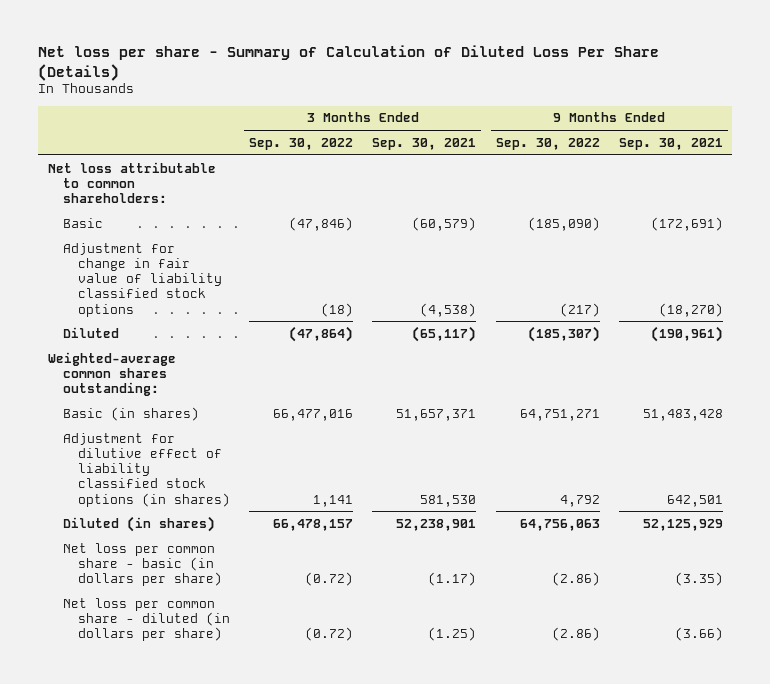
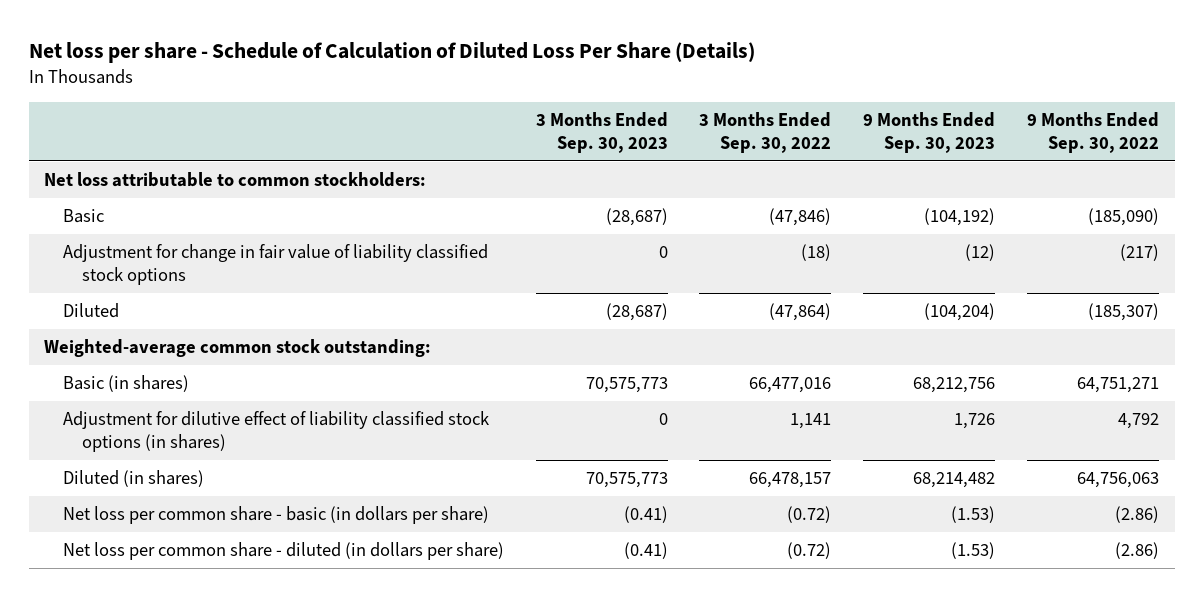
[37,45,659,81] Net loss per share - Summary of Calculation of Diluted Loss Per Share (Details) -> [28,41,755,63] Net loss per share - Schedule of Calculation of Diluted Loss Per Share (Details)
[372,137,477,150] Sep. 30, 2021 -> none
[618,137,723,150] Sep. 30, 2021 -> none
none -> [535,111,668,153] 3 Months Ended Sep. 30, 2023
none -> [863,111,996,153] 9 Months Ended Sep. 30, 2023
[47,161,216,204] Net loss attributable to common shareholders: -> [44,172,427,188] Net loss attributable to common stockholders:
[47,351,176,397] Weighted-average common shares outstanding: -> [44,339,432,358] Weighted-average common stock outstanding:

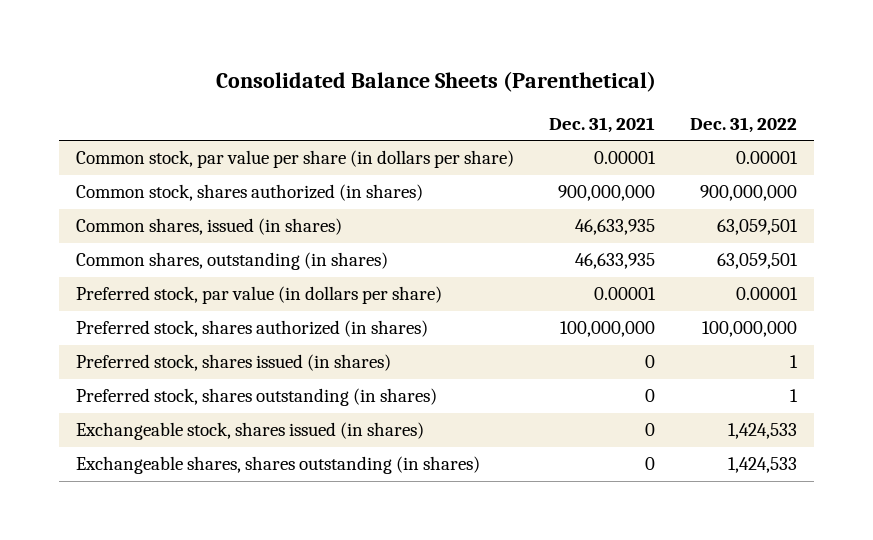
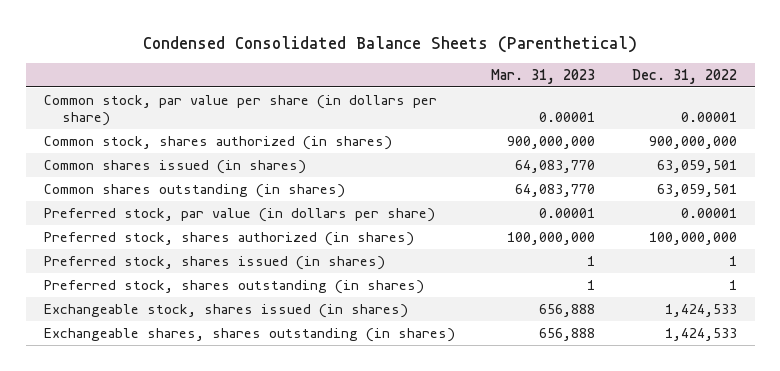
[216,70,657,92] Consolidated Balance Sheets (Parenthetical) -> [143,35,638,53] Condensed Consolidated Balance Sheets (Parenthetical)
[548,116,655,133] Dec. 31, 2021 -> none
none -> [491,69,596,85] Mar. 31, 2023
[76,218,343,236] Common shares, issued (in shares) -> [43,159,306,174] Common shares issued (in shares)
[76,252,389,271] Common shares, outstanding (in shares) -> [43,183,345,198] Common shares outstanding (in shares)

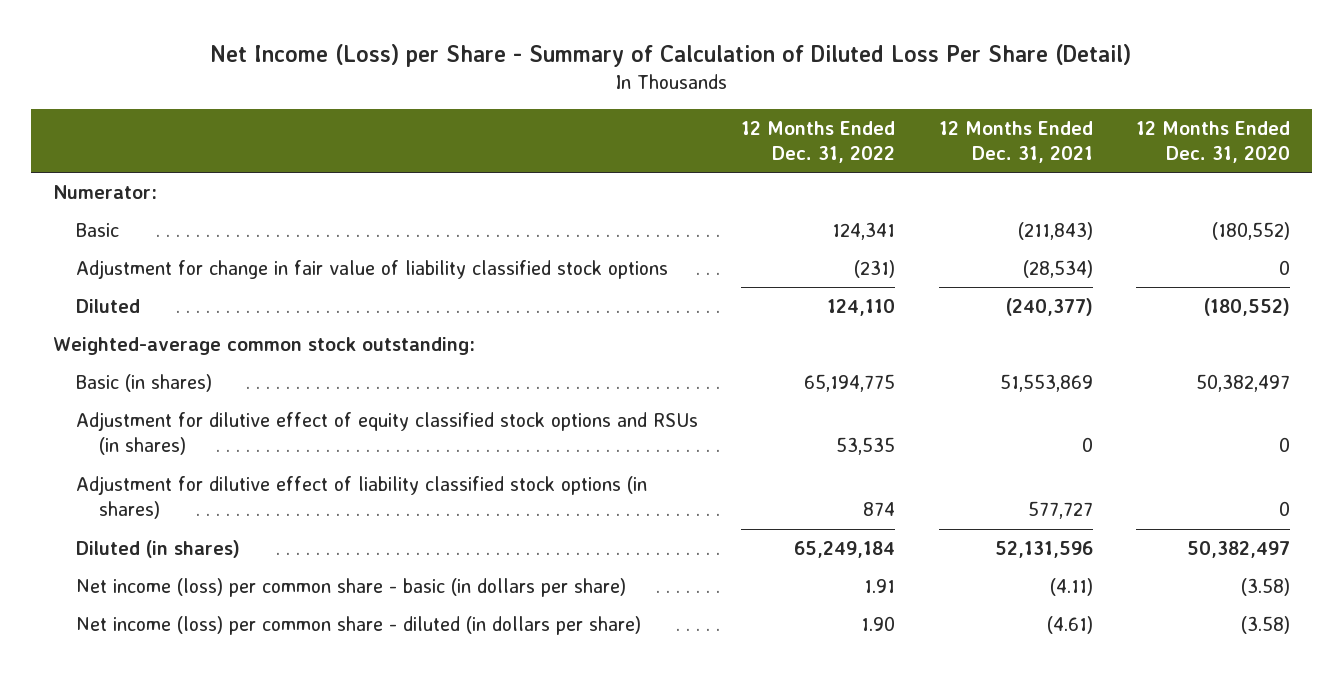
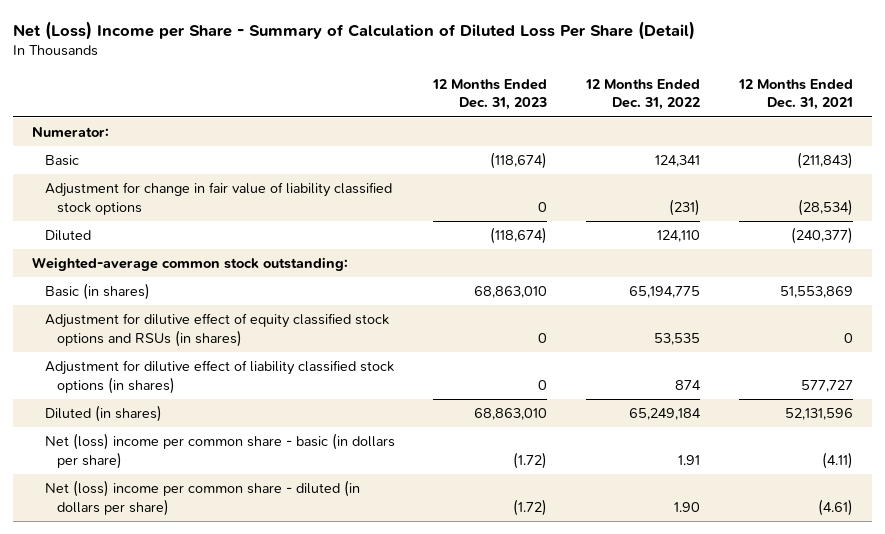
[210,43,1132,67] Net Income (Loss) per Share - Summary of Calculation of Diluted Loss Per Share (Detail) -> [13,20,696,40] Net (Loss) Income per Share - Summary of Calculation of Diluted Loss Per Share (Detail)
[1135,120,1290,163] 12 Months Ended Dec. 31, 2020 -> none
none -> [432,78,548,111] 12 Months Ended Dec. 31, 2023
[75,577,626,597] Net income (loss) per common share - basic (in dollars per share) -> [44,433,395,469] Net (loss) income per common share - basic (in dollars per share)
[75,615,641,635] Net income (loss) per common share - diluted (in dollars per share) -> [44,480,360,516] Net (loss) income per common share - diluted (in dollars per share)

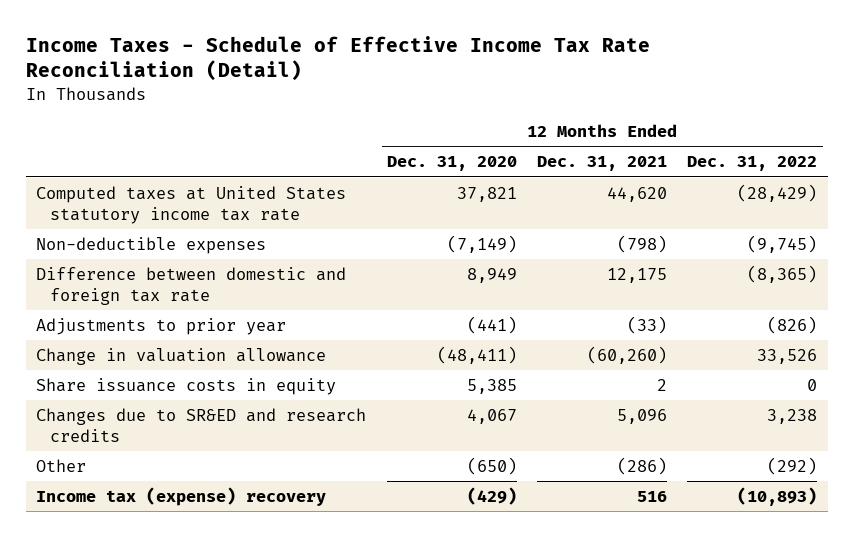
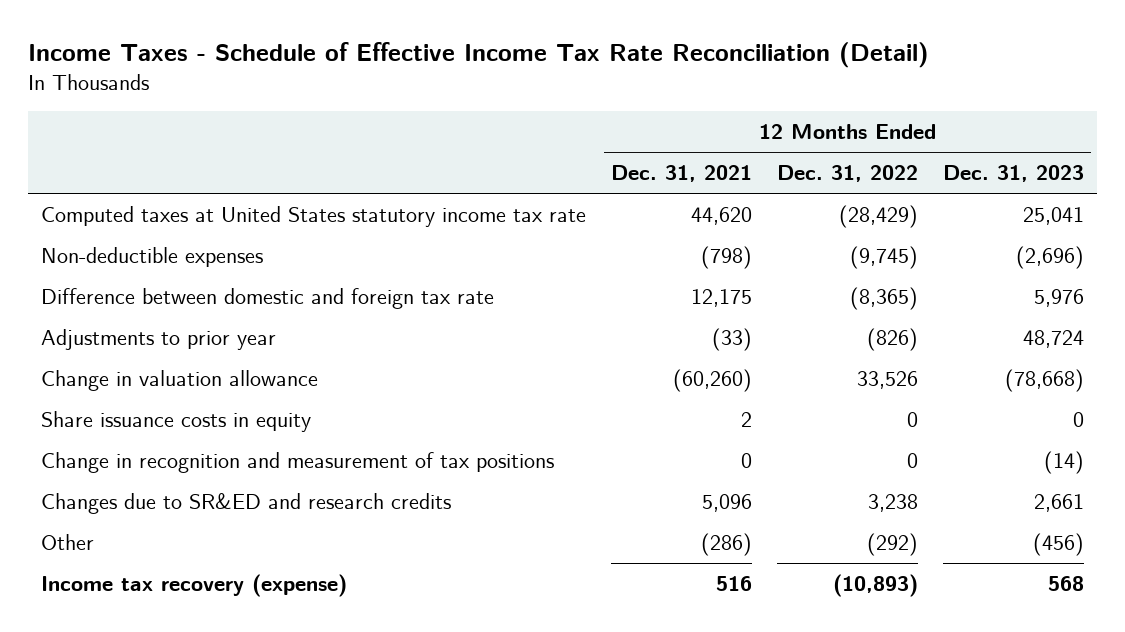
[386,156,517,172] Dec. 31, 2020 -> none
none -> [943,165,1085,183] Dec. 31, 2023
none -> [40,451,554,473] Change in recognition and measurement of tax positions
[36,486,327,506] Income tax (expense) recovery -> [40,573,347,597] Income tax recovery (expense)

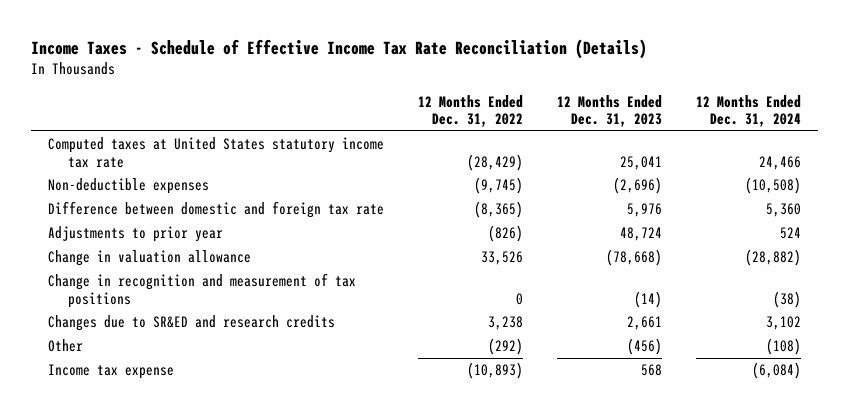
[27,42,929,69] Income Taxes - Schedule of Effective Income Tax Rate Reconciliation (Detail) -> [30,39,647,60] Income Taxes - Schedule of Effective Income Tax Rate Reconciliation (Details)
[610,165,752,183] Dec. 31, 2021 -> none
none -> [696,94,802,128] 12 Months Ended Dec. 31, 2024
[40,410,311,432] Share issuance costs in equity -> none
[40,573,347,597] Income tax recovery (expense) -> [47,364,174,380] Income tax expense

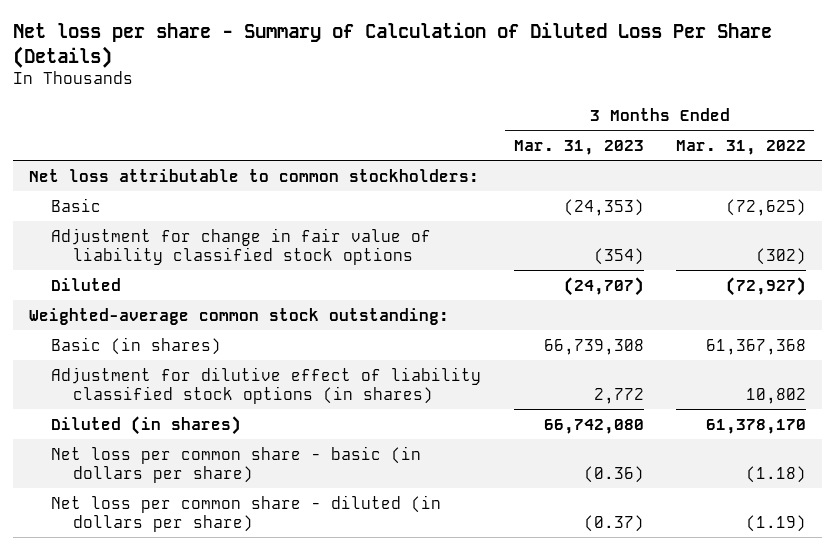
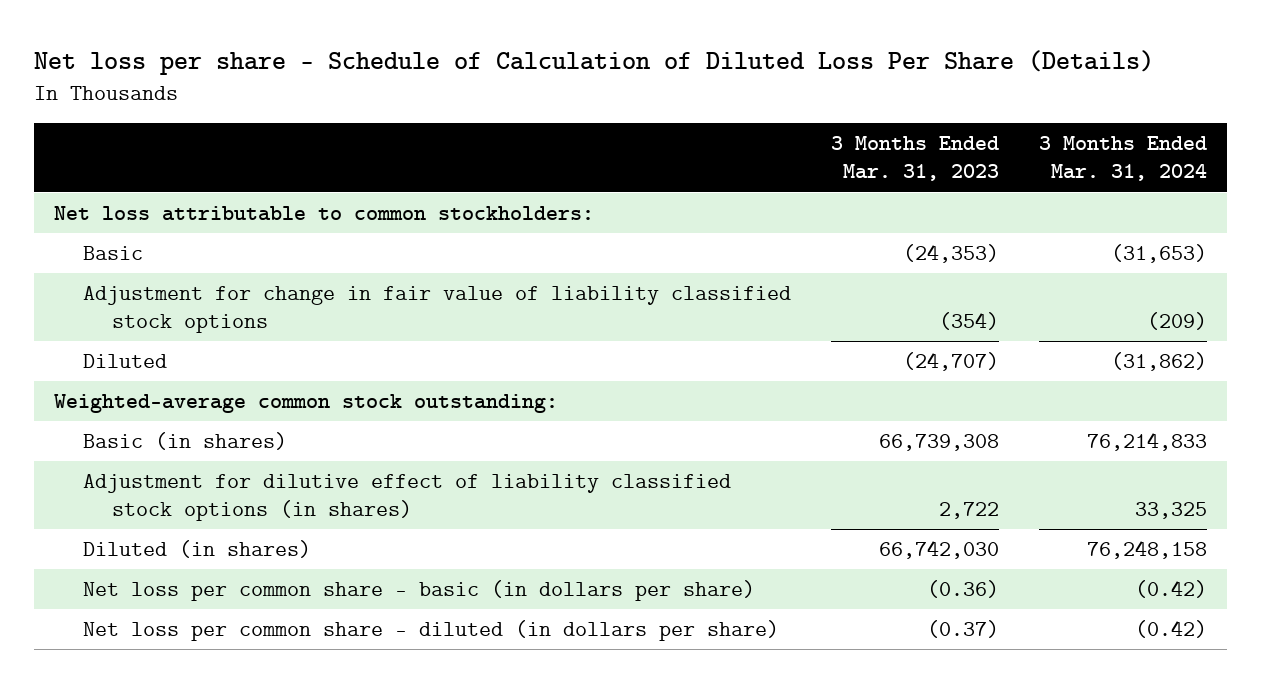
[12,21,772,68] Net loss per share - Summary of Calculation of Diluted Loss Per Share (Details) -> [33,50,1154,76] Net loss per share - Schedule of Calculation of Diluted Loss Per Share (Details)
[675,139,806,155] Mar. 31, 2022 -> none
none -> [1039,136,1208,182] 3 Months Ended Mar. 31, 2024
[593,387,644,404] 2,772 -> [938,502,999,520] 2,722
[543,418,644,434] 66,742,080 -> [878,540,999,560] 66,742,030

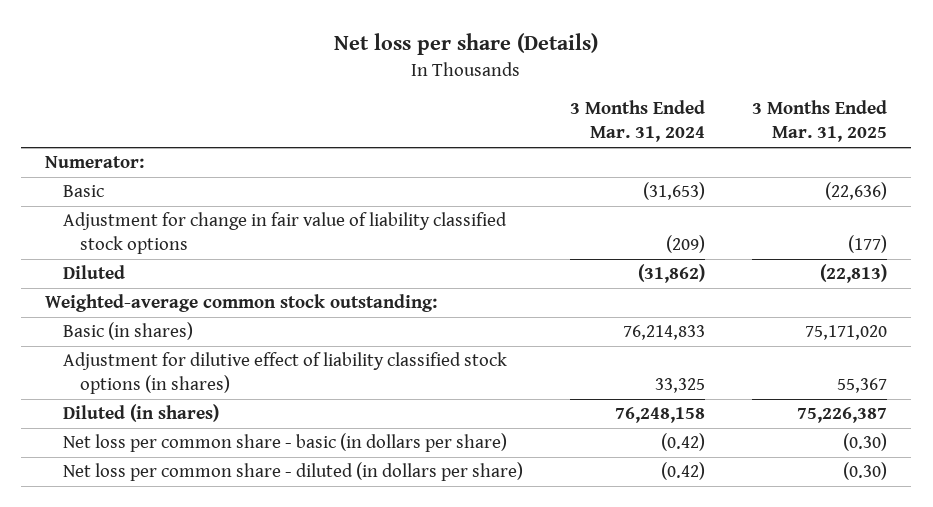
[33,50,1154,76] Net loss per share - Schedule of Calculation of Diluted Loss Per Share (Details) -> [334,33,599,56] Net loss per share (Details)
[830,136,999,182] 3 Months Ended Mar. 31, 2023 -> none
none -> [752,100,888,143] 3 Months Ended Mar. 31, 2025
[53,206,594,222] Net loss attributable to common stockholders: -> [45,156,145,169] Numerator:

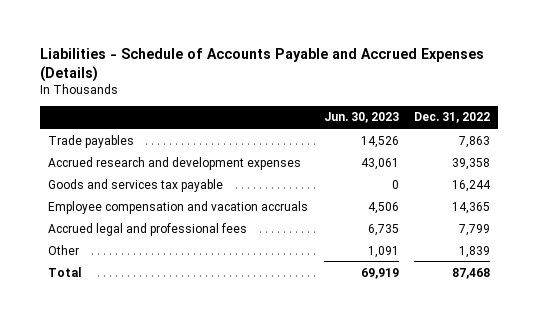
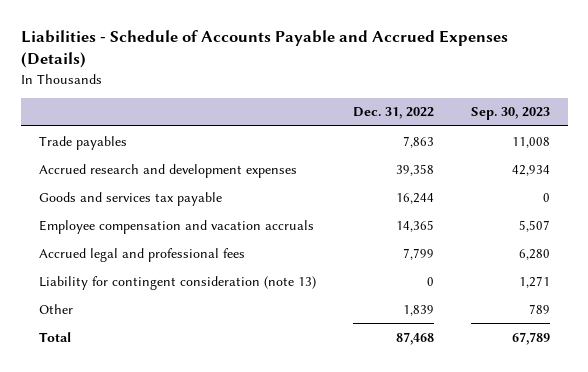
[323,112,399,124] Jun. 30, 2023 -> none
none -> [470,107,550,121] Sep. 30, 2023
none -> [38,275,316,290] Liability for contingent consideration (note 13)

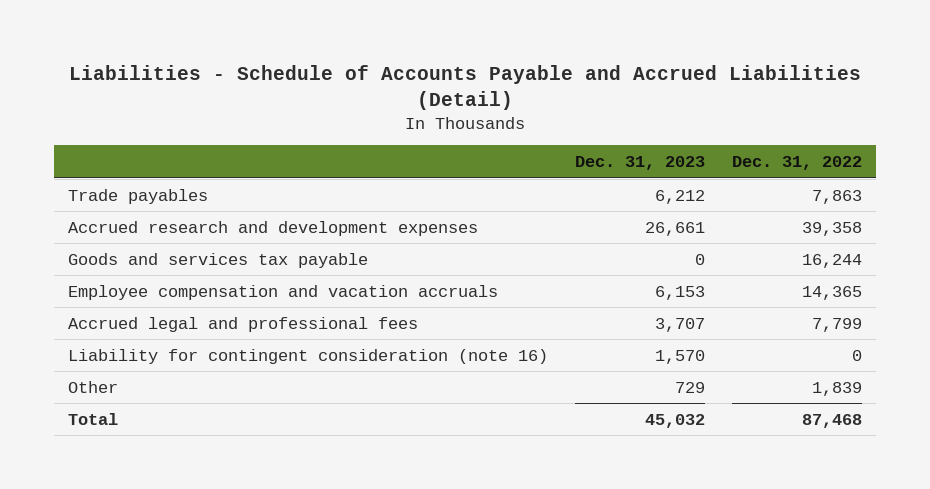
[20,30,508,69] Liabilities - Schedule of Accounts Payable and Accrued Expenses (Details) -> [68,64,861,110] Liabilities - Schedule of Accounts Payable and Accrued Liabilities (Detail)
[470,107,550,121] Sep. 30, 2023 -> none
none -> [574,156,705,171] Dec. 31, 2023
[38,275,316,290] Liability for contingent consideration (note 13) -> [67,348,548,364] Liability for contingent consideration (note 16)

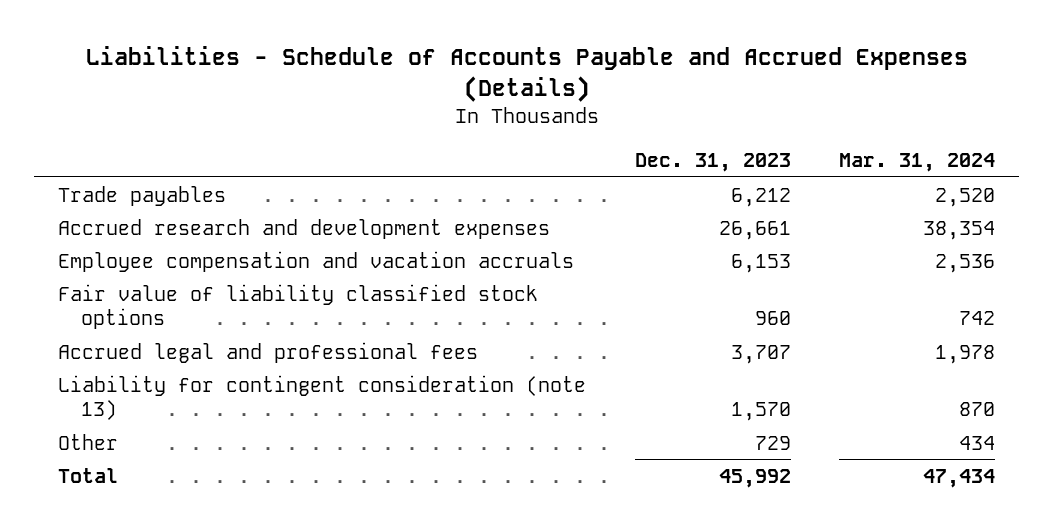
[68,64,861,110] Liabilities - Schedule of Accounts Payable and Accrued Liabilities (Detail) -> [85,46,968,103] Liabilities - Schedule of Accounts Payable and Accrued Expenses (Details)
[732,156,863,171] Dec. 31, 2022 -> none
none -> [838,153,995,173] Mar. 31, 2024
[67,252,368,268] Goods and services tax payable -> none
none -> [58,283,539,330] Fair value of liability classified stock options
[67,348,548,364] Liability for contingent consideration (note 16) -> [58,374,587,421] Liability for contingent consideration (note 13)
[644,413,705,428] 45,032 -> [718,468,791,488] 45,992

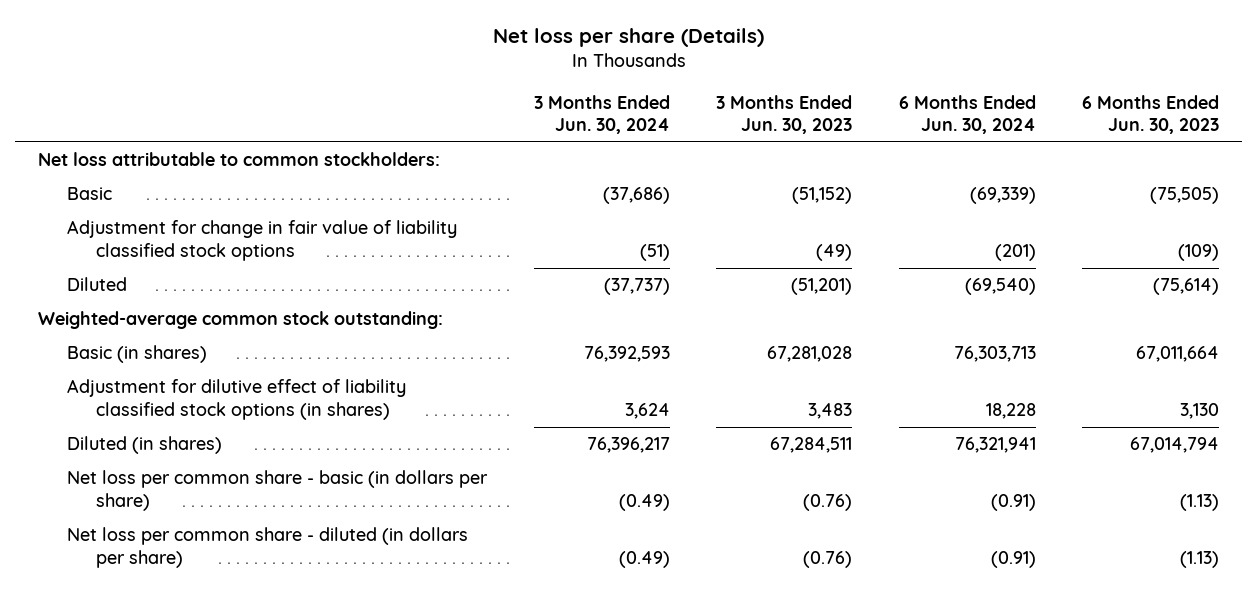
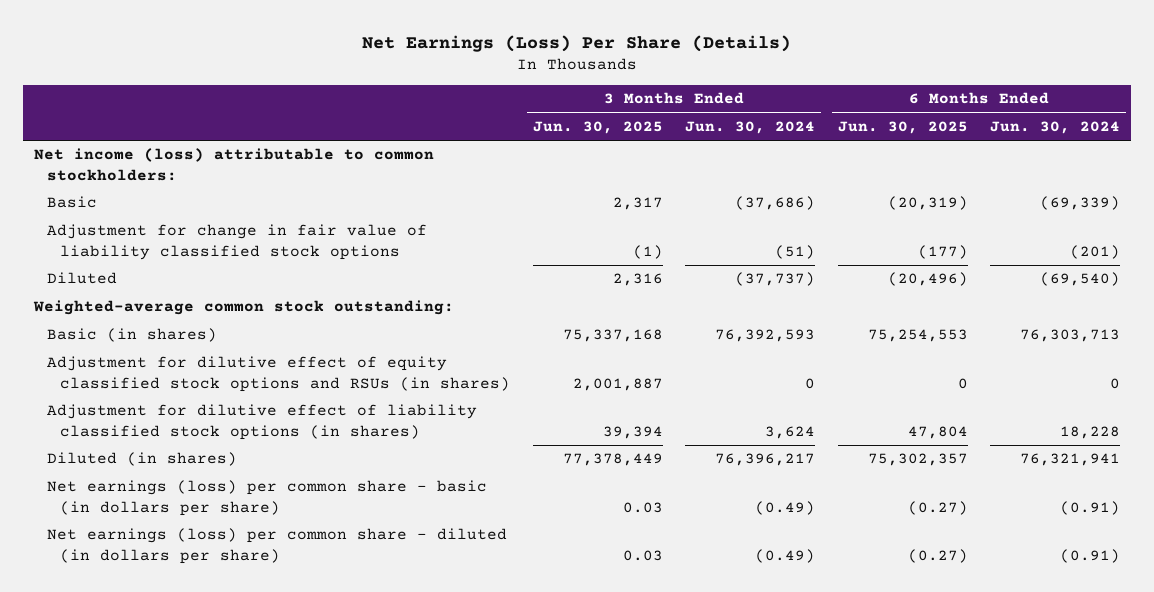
[492,28,764,48] Net loss per share (Details) -> [362,34,792,52] Net Earnings (Loss) Per Share (Details)
[716,94,853,135] 3 Months Ended Jun. 30, 2023 -> none
[1082,94,1220,135] 6 Months Ended Jun. 30, 2023 -> none
none -> [532,120,663,134] Jun. 30, 2025
none -> [837,120,968,134] Jun. 30, 2025
[38,152,441,167] Net loss attributable to common stockholders: -> [34,148,435,182] Net income (loss) attributable to common stockholders:
none -> [47,356,511,393] Adjustment for dilutive effect of equity classified stock options and RSUs (in shares)
[66,470,488,511] Net loss per common share - basic (in dollars per share) -> [47,480,488,517] Net earnings (loss) per common share - basic (in dollars per share)
[66,527,468,568] Net loss per common share - diluted (in dollars per share) -> [47,528,508,565] Net earnings (loss) per common share - diluted (in dollars per share)

